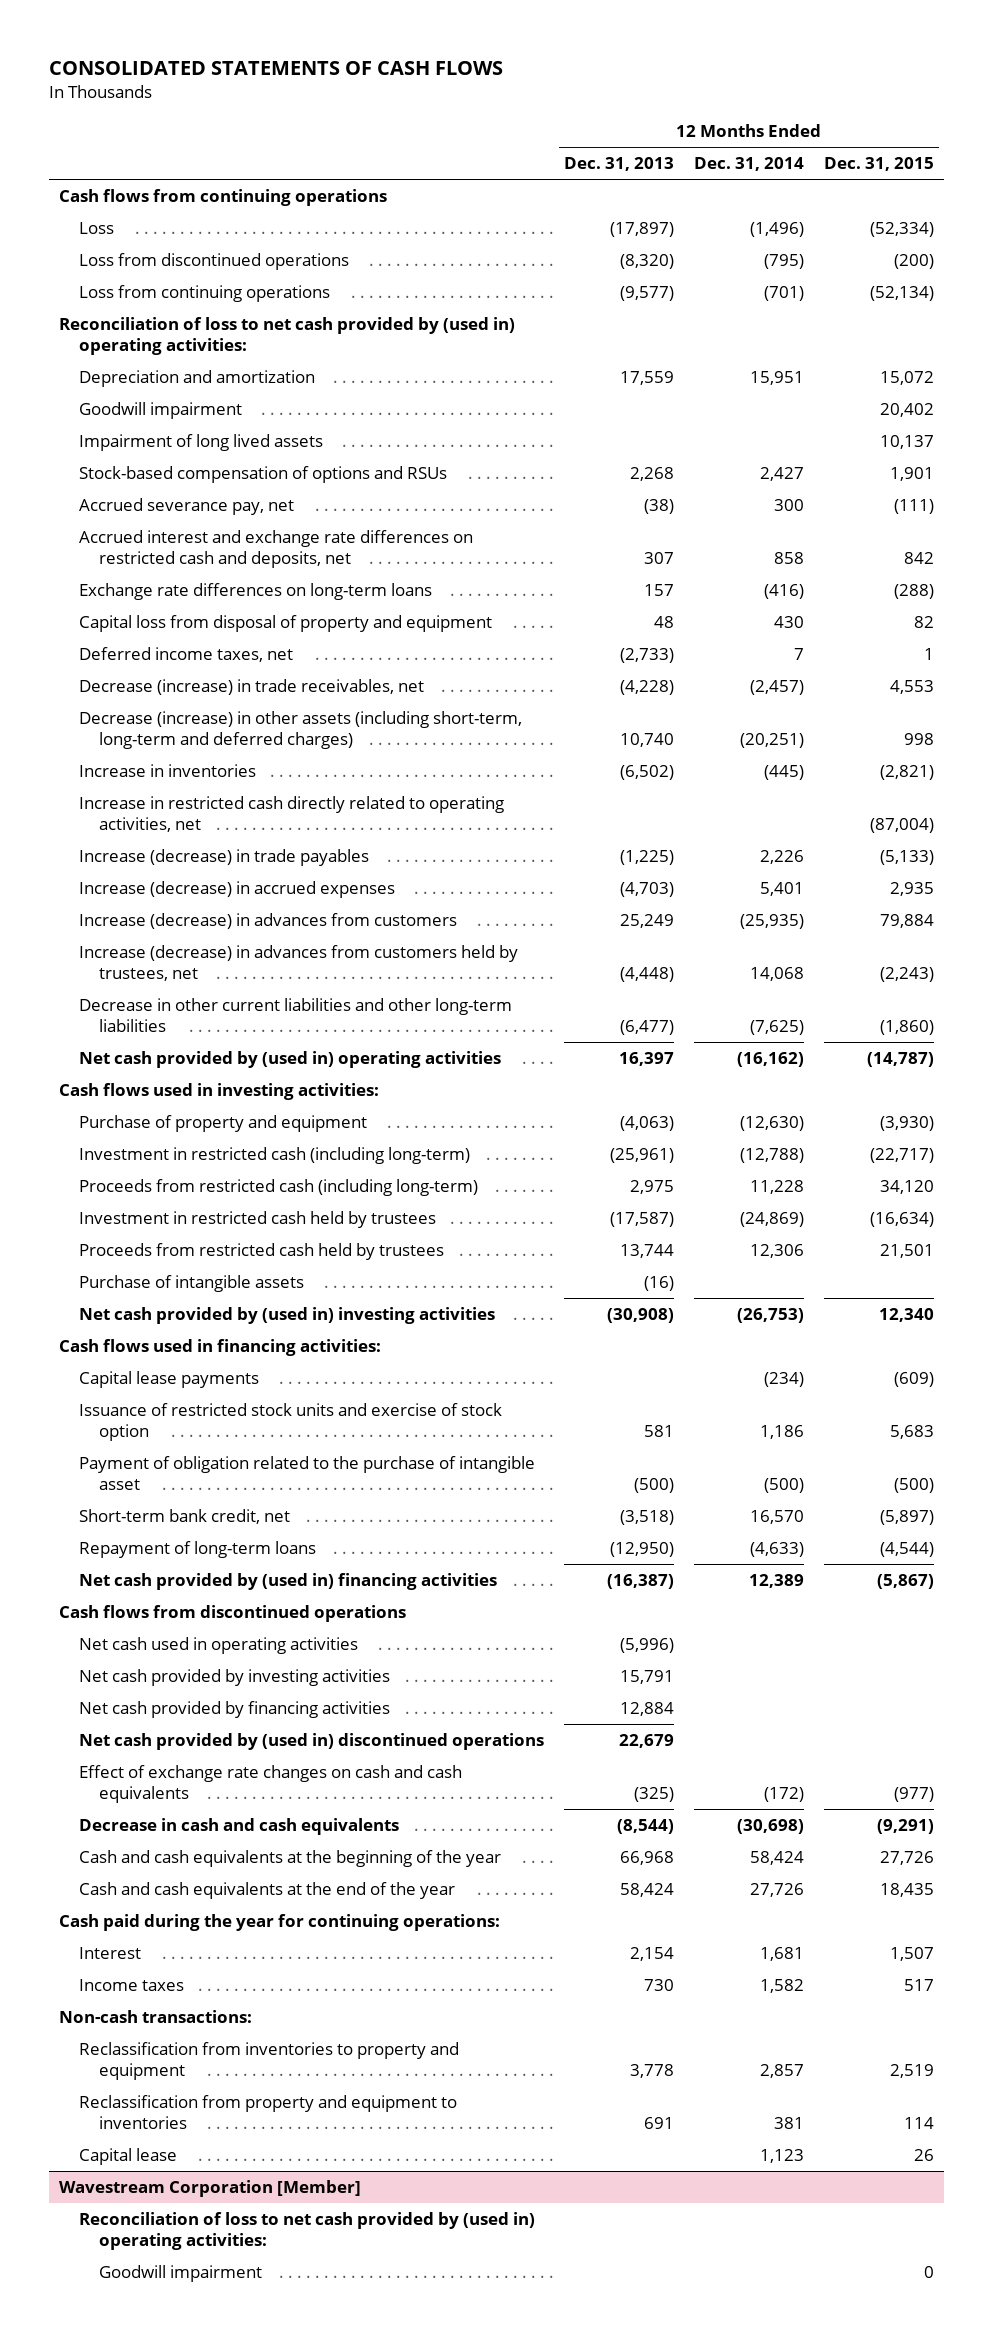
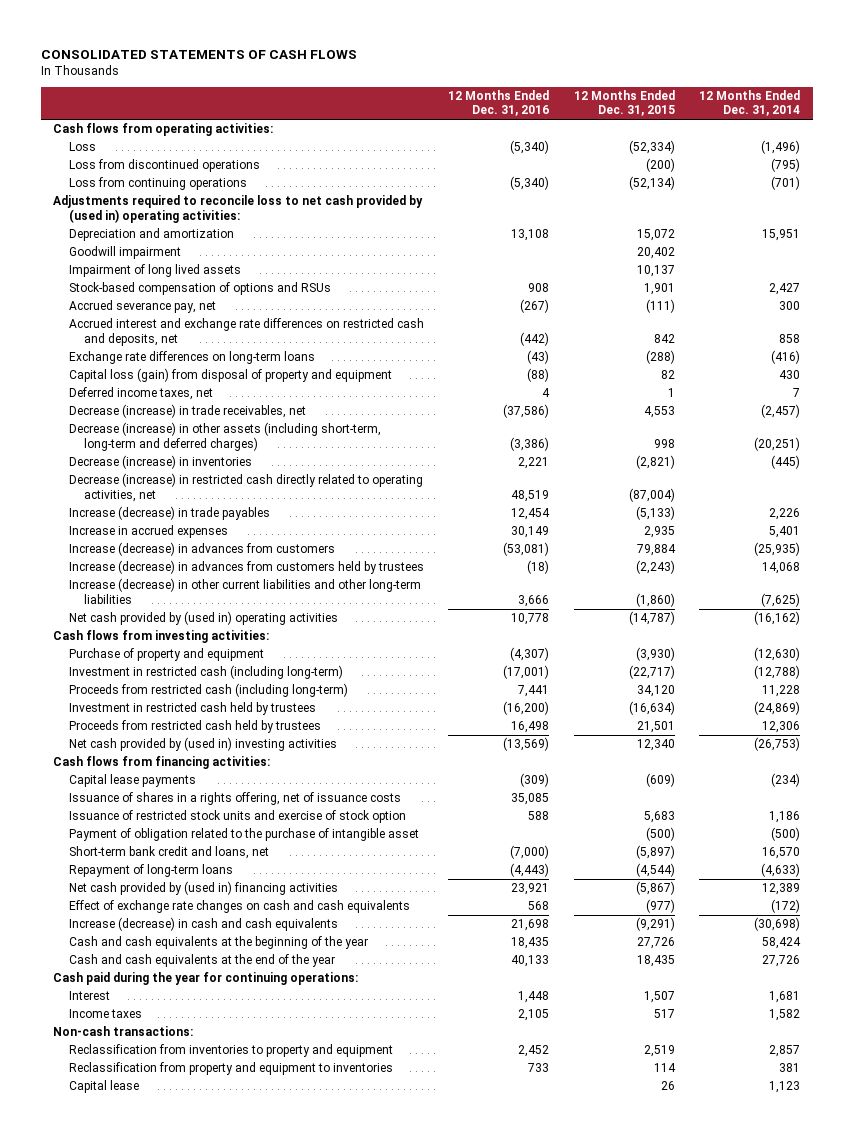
[563,157,674,172] Dec. 31, 2013 -> none
none -> [448,89,550,117] 12 Months Ended Dec. 31, 2016
[58,189,387,207] Cash flows from continuing operations -> [52,123,273,137] Cash flows from operating activities:
[58,317,515,355] Reconciliation of loss to net cash provided by (used in) operating activities: -> [52,195,423,223] Adjustments required to reconcile loss to net cash provided by (used in) operating activities:
[78,615,492,633] Capital loss from disposal of property and equipment -> [68,368,392,383] Capital loss (gain) from disposal of property and equipment
[78,764,256,778] Increase in inventories -> [68,455,252,470] Decrease (increase) in inventories
[78,796,504,832] Increase in restricted cash directly related to operating activities, net -> [68,473,423,502] Decrease (increase) in restricted cash directly related to operating activities, net
[78,881,395,899] Increase (decrease) in accrued expenses -> [68,525,228,539] Increase in accrued expenses
[78,945,518,981] Increase (decrease) in advances from customers held by trustees, net -> [68,560,424,575] Increase (decrease) in advances from customers held by trustees
[78,998,512,1032] Decrease in other current liabilities and other long-term liabilities -> [68,578,421,604] Increase (decrease) in other current liabilities and other long-term liabilities
[58,1083,379,1101] Cash flows used in investing activities: -> [52,630,269,644] Cash flows from investing activities:
[78,1275,304,1293] Purchase of intangible assets -> none
[58,1339,381,1357] Cash flows used in financing activities: -> [52,756,270,770] Cash flows from financing activities:
none -> [68,792,401,806] Issuance of shares in a rights offering, net of issuance costs
[78,1509,290,1525] Short-term bank credit, net -> [68,846,269,860] Short-term bank credit and loans, net
[58,1605,406,1623] Cash flows from discontinued operations -> none
[78,1637,358,1655] Net cash used in operating activities -> none
[78,1669,390,1687] Net cash provided by investing activities -> none
[78,1701,390,1719] Net cash provided by financing activities -> none
[78,1733,544,1751] Net cash provided by (used in) discontinued operations -> none
[78,1818,399,1836] Decrease in cash and cash equivalents -> [68,917,338,932] Increase (decrease) in cash and cash equivalents
[58,2180,361,2198] Wavestream Corporation [Member] -> none
[78,2212,535,2250] Reconciliation of loss to net cash provided by (used in) operating activities: -> none
[99,2265,263,2283] Goodwill impairment -> none

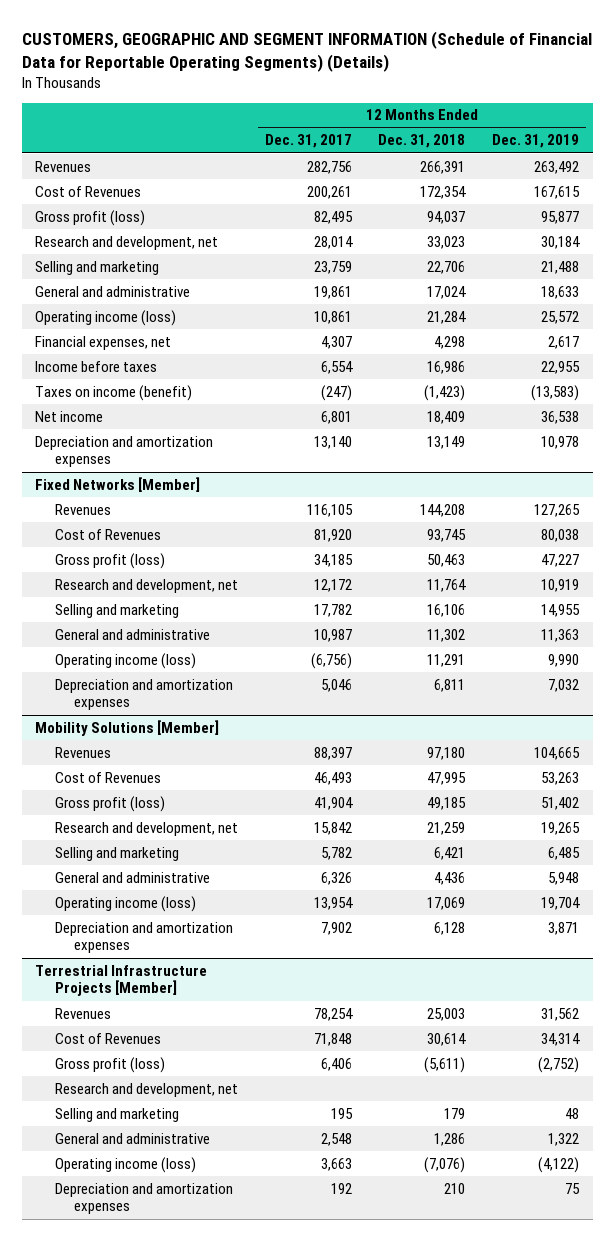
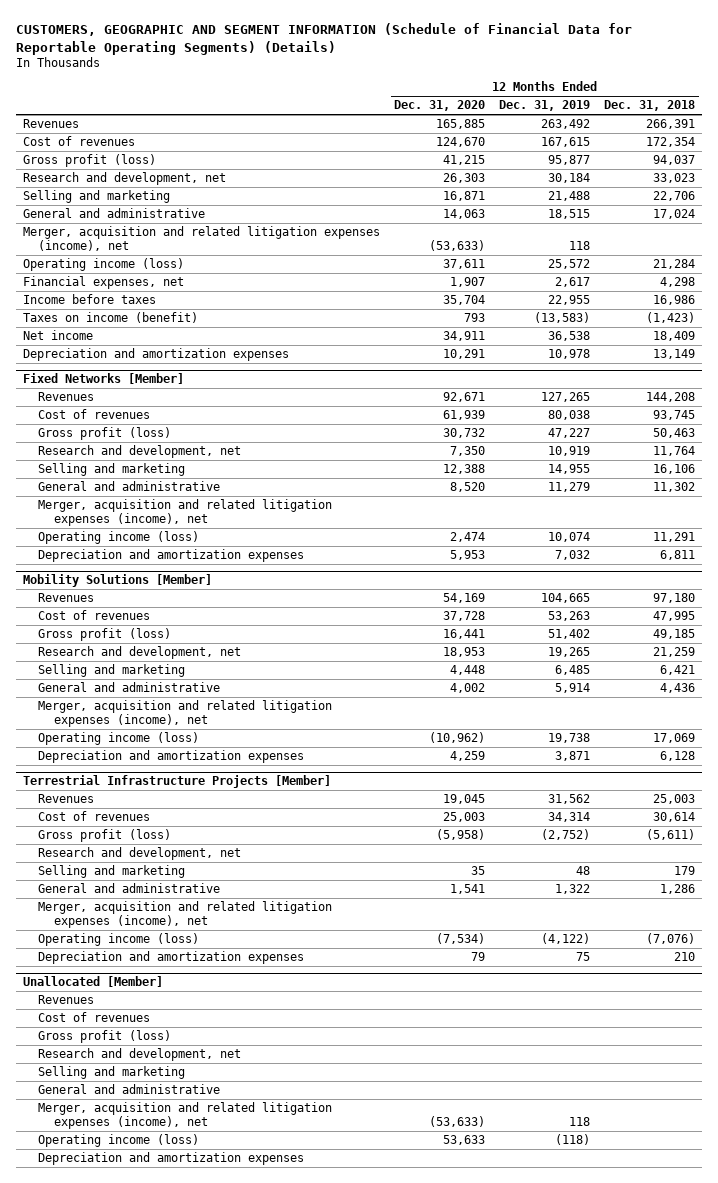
[264,134,352,149] Dec. 31, 2017 -> none
none -> [394,100,486,112] Dec. 31, 2020
[35,185,142,197] Cost of Revenues -> [23,136,136,147] Cost of revenues
[541,285,580,299] 18,633 -> [548,209,591,220] 18,515
none -> [23,226,381,252] Merger, acquisition and related litigation expenses (income), net
[54,528,161,540] Cost of Revenues -> [38,409,151,420] Cost of revenues
[541,628,580,642] 11,363 -> [548,482,591,493] 11,279
none -> [38,499,333,527] Merger, acquisition and related litigation expenses (income), net
[548,653,580,667] 9,990 -> [548,532,591,543] 10,074
[54,771,161,783] Cost of Revenues -> [38,610,151,621] Cost of revenues
[548,871,580,885] 5,948 -> [555,683,591,694] 5,914
none -> [38,700,333,728] Merger, acquisition and related litigation expenses (income), net
[541,896,581,910] 19,704 -> [548,733,591,744] 19,738
[54,1032,161,1044] Cost of Revenues -> [38,811,151,822] Cost of revenues
none -> [38,901,333,929] Merger, acquisition and related litigation expenses (income), net
none -> [23,976,164,988] Unallocated [Member]
none -> [38,995,95,1005] Revenues
none -> [38,1012,151,1023] Cost of revenues
none -> [38,1030,172,1044] Gross profit (loss)
none -> [38,1048,242,1062] Research and development, net
none -> [38,1066,186,1080] Selling and marketing
none -> [38,1084,221,1095] General and administrative
none -> [38,1102,333,1130] Merger, acquisition and related litigation expenses (income), net
none -> [38,1134,200,1148] Operating income (loss)
none -> [38,1152,305,1166] Depreciation and amortization expenses

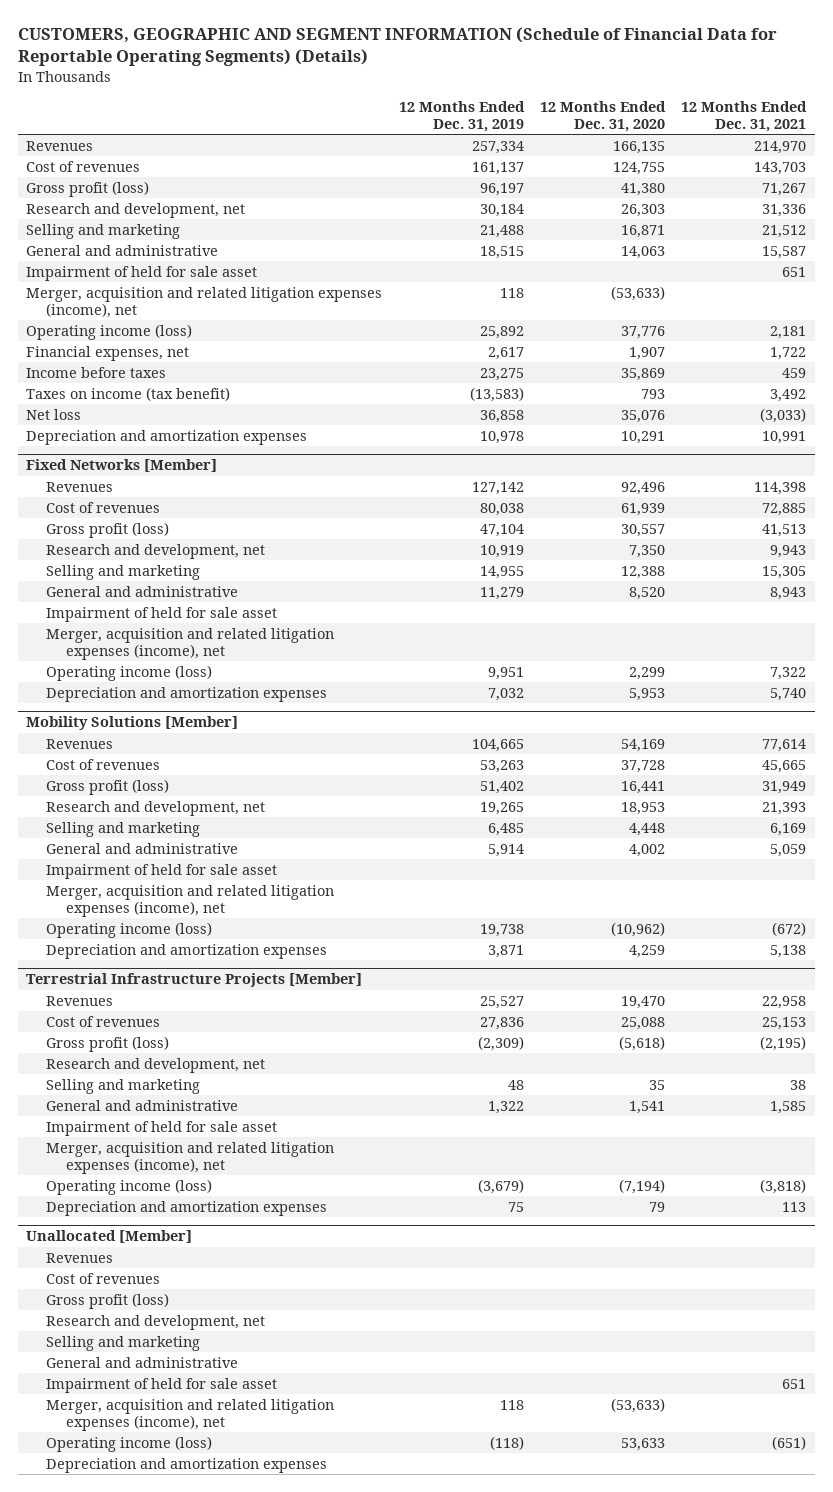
[604,100,696,112] Dec. 31, 2018 -> none
none -> [681,100,808,132] 12 Months Ended Dec. 31, 2021
[436,119,486,130] 165,885 -> [613,140,666,154] 166,135
[541,119,591,130] 263,492 -> [471,140,524,154] 257,334
[436,137,486,148] 124,670 -> [613,161,666,175] 124,755
[541,137,591,148] 167,615 -> [471,161,524,175] 161,137
[443,155,486,166] 41,215 -> [621,182,666,196] 41,380
[548,155,591,166] 95,877 -> [479,182,524,196] 96,197
none -> [26,265,258,281] Impairment of held for sale asset
[443,259,486,270] 37,611 -> [621,325,666,339] 37,776
[548,259,591,270] 25,572 -> [479,325,524,339] 25,892
[443,295,486,306] 35,704 -> [621,367,666,381] 35,869
[548,295,591,306] 22,955 -> [479,367,524,381] 23,275
[23,312,199,324] Taxes on income (benefit) -> [26,386,231,401] Taxes on income (tax benefit)
[23,330,94,341] Net income -> [26,408,82,420] Net loss
[443,331,486,342] 34,911 -> [621,409,666,423] 35,076
[548,331,591,342] 36,538 -> [479,409,524,423] 36,858
[443,392,486,403] 92,671 -> [621,481,666,495] 92,496
[541,392,591,403] 127,265 -> [471,481,524,495] 127,142
[443,428,486,439] 30,732 -> [621,523,666,537] 30,557
[548,428,591,439] 47,227 -> [479,523,524,537] 47,104
none -> [46,606,278,622] Impairment of held for sale asset
[450,532,486,543] 2,474 -> [629,666,666,680] 2,299
[548,532,591,543] 10,074 -> [487,666,524,680] 9,951
none -> [46,863,278,879] Impairment of held for sale asset
[443,794,486,805] 19,045 -> [621,995,666,1009] 19,470
[548,794,591,805] 31,562 -> [479,995,524,1009] 25,527
[443,812,486,823] 25,003 -> [621,1016,666,1030] 25,088
[548,812,591,823] 34,314 -> [479,1016,524,1030] 27,836
[436,829,486,841] (5,958) -> [619,1035,666,1051] (5,618)
[541,829,591,841] (2,752) -> [477,1035,524,1051] (2,309)
none -> [46,1120,278,1136] Impairment of held for sale asset
[436,933,486,945] (7,534) -> [619,1178,666,1194] (7,194)
[541,933,591,945] (4,122) -> [477,1178,524,1194] (3,679)
none -> [46,1377,278,1393] Impairment of held for sale asset

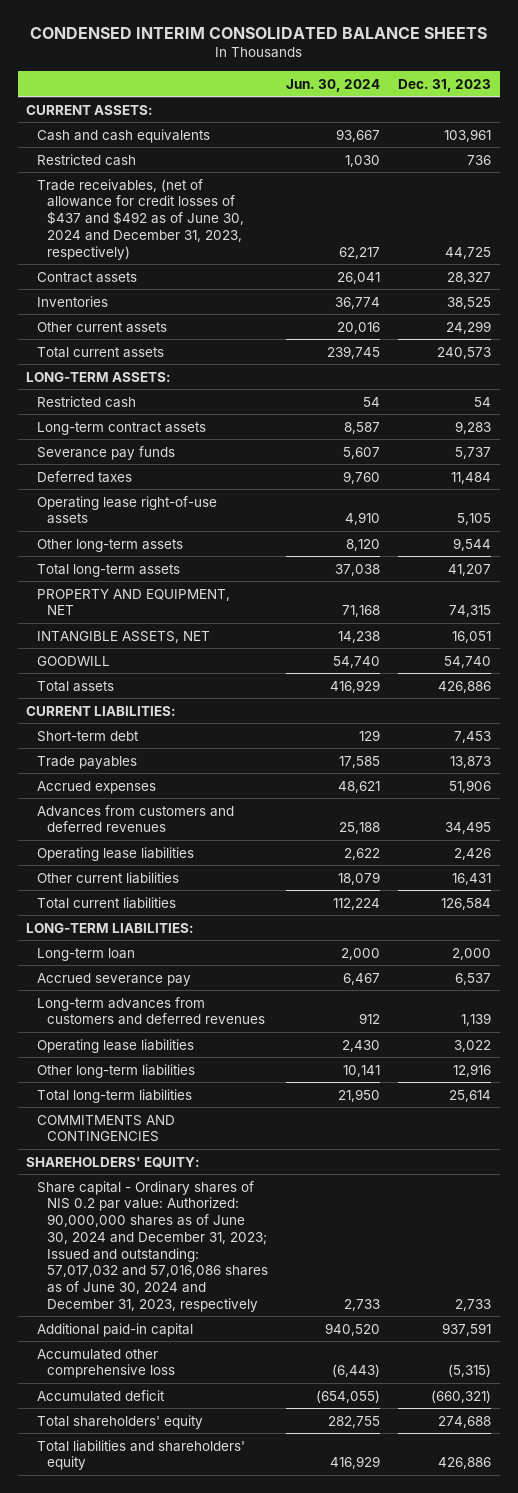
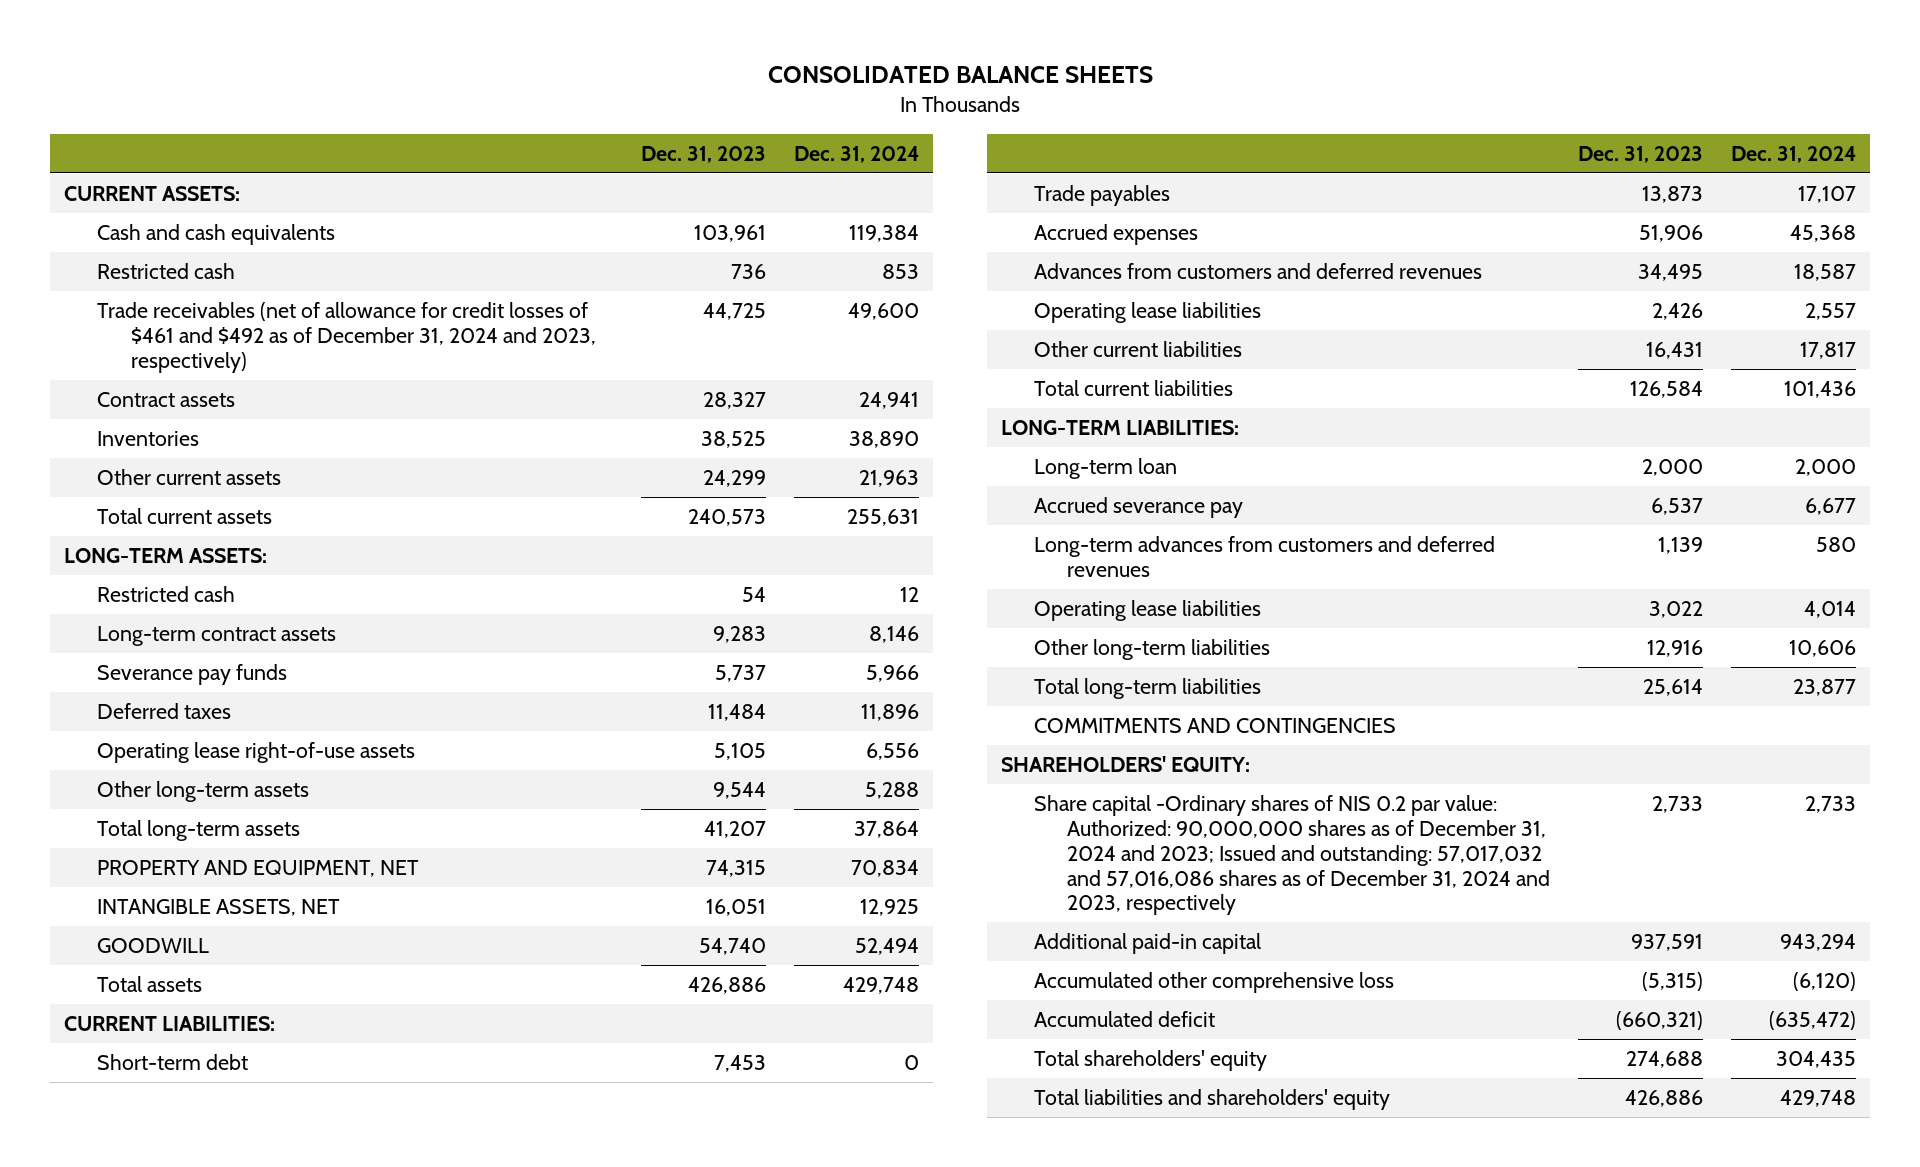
[29,26,487,39] CONDENSED INTERIM CONSOLIDATED BALANCE SHEETS -> [767,66,1153,84] CONSOLIDATED BALANCE SHEETS
[286,78,381,92] Jun. 30, 2024 -> none
none -> [794,145,920,163] Dec. 31, 2024
[36,178,245,260] Trade receivables, (net of allowance for credit losses of $437 and $492 as of June 30, 2024 and December 31, 2023, respectively) -> [97,302,596,373] Trade receivables (net of allowance for credit losses of $461 and $492 as of December 31, 2024 and 2023, respectively)
[36,1180,269,1312] Share capital - Ordinary shares of NIS 0.2 par value: Authorized: 90,000,000 shares as of June 30, 2024 and December 31, 2023; Issued and outstanding: 57,017,032 and 57,016,086 shares as of June 30, 2024 and December 31, 2023, respectively -> [1033,795,1551,916] Share capital -Ordinary shares of NIS 0.2 par value: Authorized: 90,000,000 shares as of December 31, 2024 and 2023; Issued and outstanding: 57,017,032 and 57,016,086 shares as of December 31, 2024 and 2023, respectively

